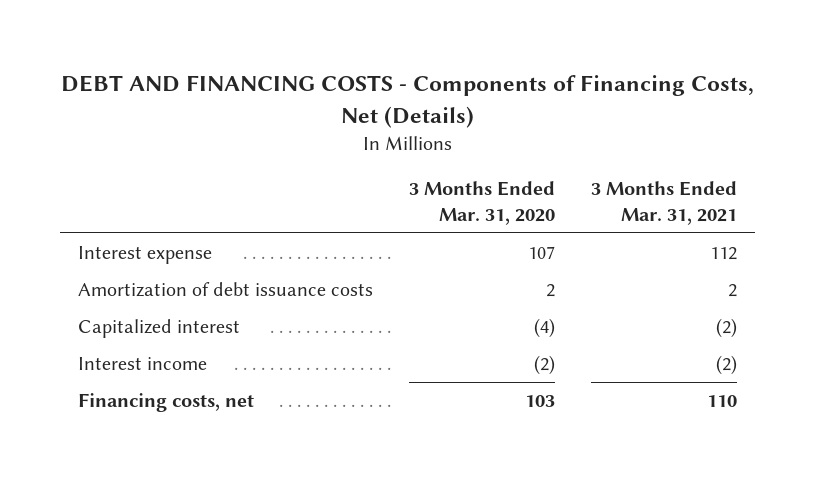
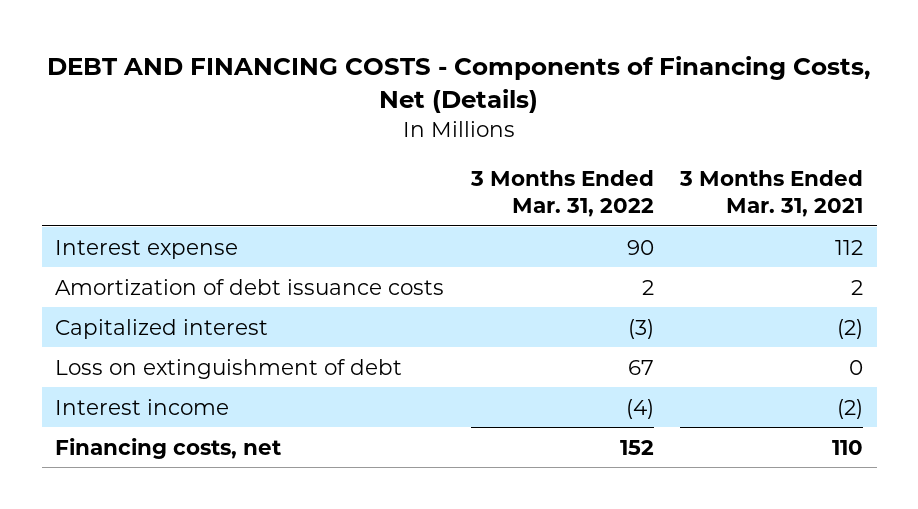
[409,180,556,225] 3 Months Ended Mar. 31, 2020 -> none
none -> [469,169,654,218] 3 Months Ended Mar. 31, 2022
none -> [54,358,402,379] Loss on extinguishment of debt

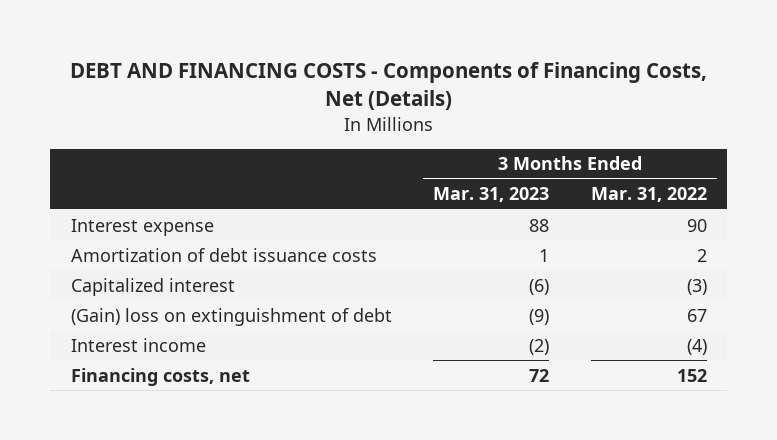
[679,169,864,218] 3 Months Ended Mar. 31, 2021 -> none
none -> [433,187,550,203] Mar. 31, 2023
[54,358,402,379] Loss on extinguishment of debt -> [70,307,392,326] (Gain) loss on extinguishment of debt

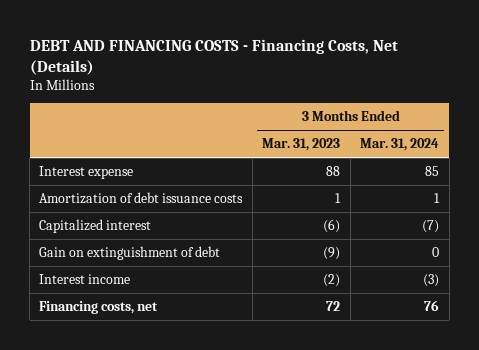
[69,62,707,111] DEBT AND FINANCING COSTS - Components of Financing Costs, Net (Details) -> [29,38,398,75] DEBT AND FINANCING COSTS - Financing Costs, Net (Details)
[590,187,707,203] Mar. 31, 2022 -> none
none -> [360,138,440,152] Mar. 31, 2024
[70,307,392,326] (Gain) loss on extinguishment of debt -> [39,246,221,261] Gain on extinguishment of debt

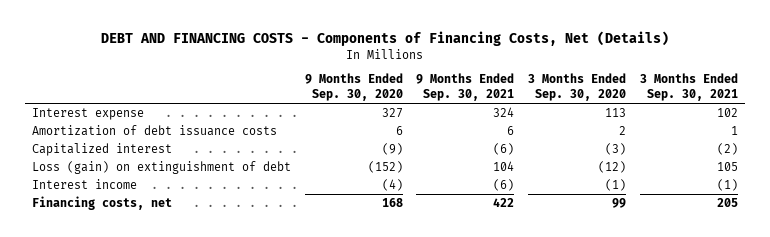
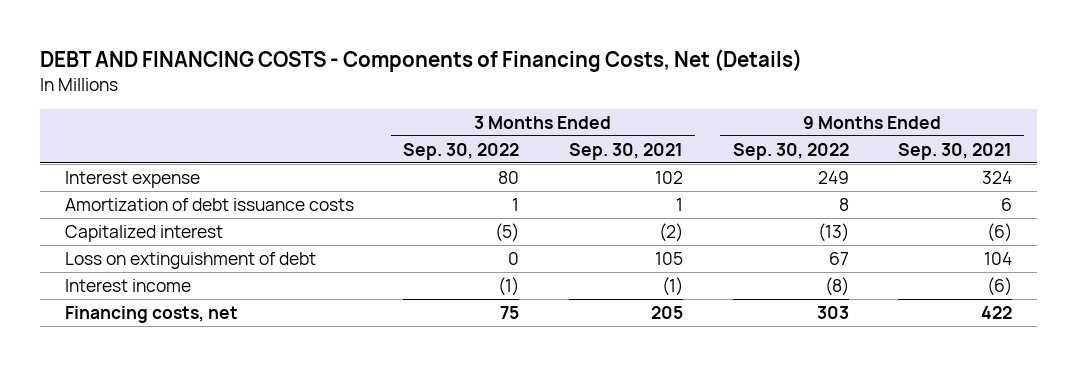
[304,73,403,102] 9 Months Ended Sep. 30, 2020 -> none
[528,73,627,102] 3 Months Ended Sep. 30, 2020 -> none
none -> [403,142,520,160] Sep. 30, 2022
none -> [732,142,849,160] Sep. 30, 2022
[31,161,291,175] Loss (gain) on extinguishment of debt -> [64,251,316,269] Loss on extinguishment of debt

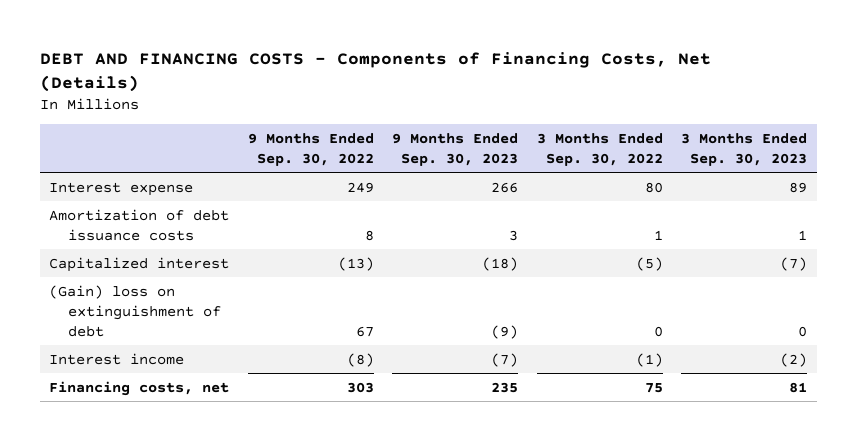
[568,142,683,160] Sep. 30, 2021 -> none
[898,142,1013,160] Sep. 30, 2021 -> none
none -> [392,132,519,166] 9 Months Ended Sep. 30, 2023
none -> [681,132,808,166] 3 Months Ended Sep. 30, 2023
[64,251,316,269] Loss on extinguishment of debt -> [49,284,222,337] (Gain) loss on extinguishment of debt

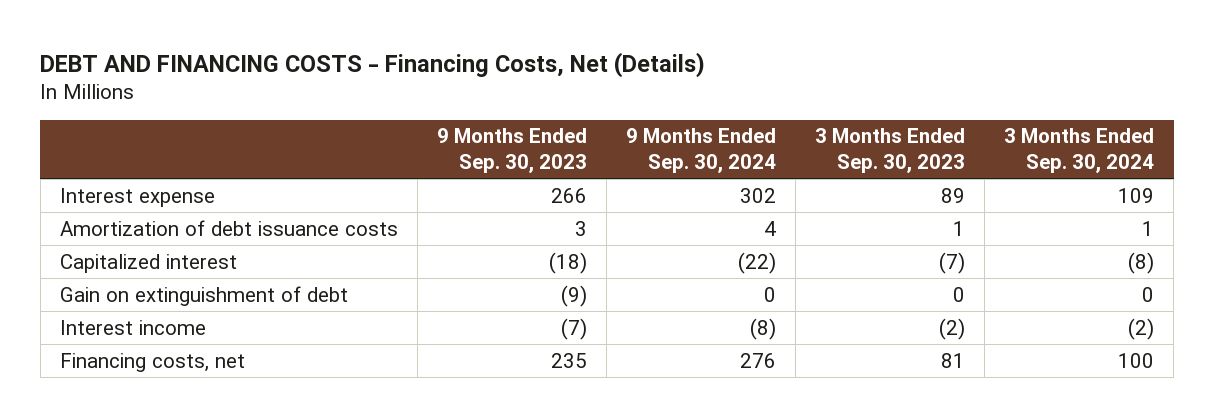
[39,51,711,92] DEBT AND FINANCING COSTS - Components of Financing Costs, Net (Details) -> [40,51,706,78] DEBT AND FINANCING COSTS - Financing Costs, Net (Details)
[247,132,374,166] 9 Months Ended Sep. 30, 2022 -> none
[536,132,663,166] 3 Months Ended Sep. 30, 2022 -> none
none -> [626,128,777,174] 9 Months Ended Sep. 30, 2024
none -> [1004,128,1155,174] 3 Months Ended Sep. 30, 2024
[49,284,222,337] (Gain) loss on extinguishment of debt -> [59,285,348,306] Gain on extinguishment of debt

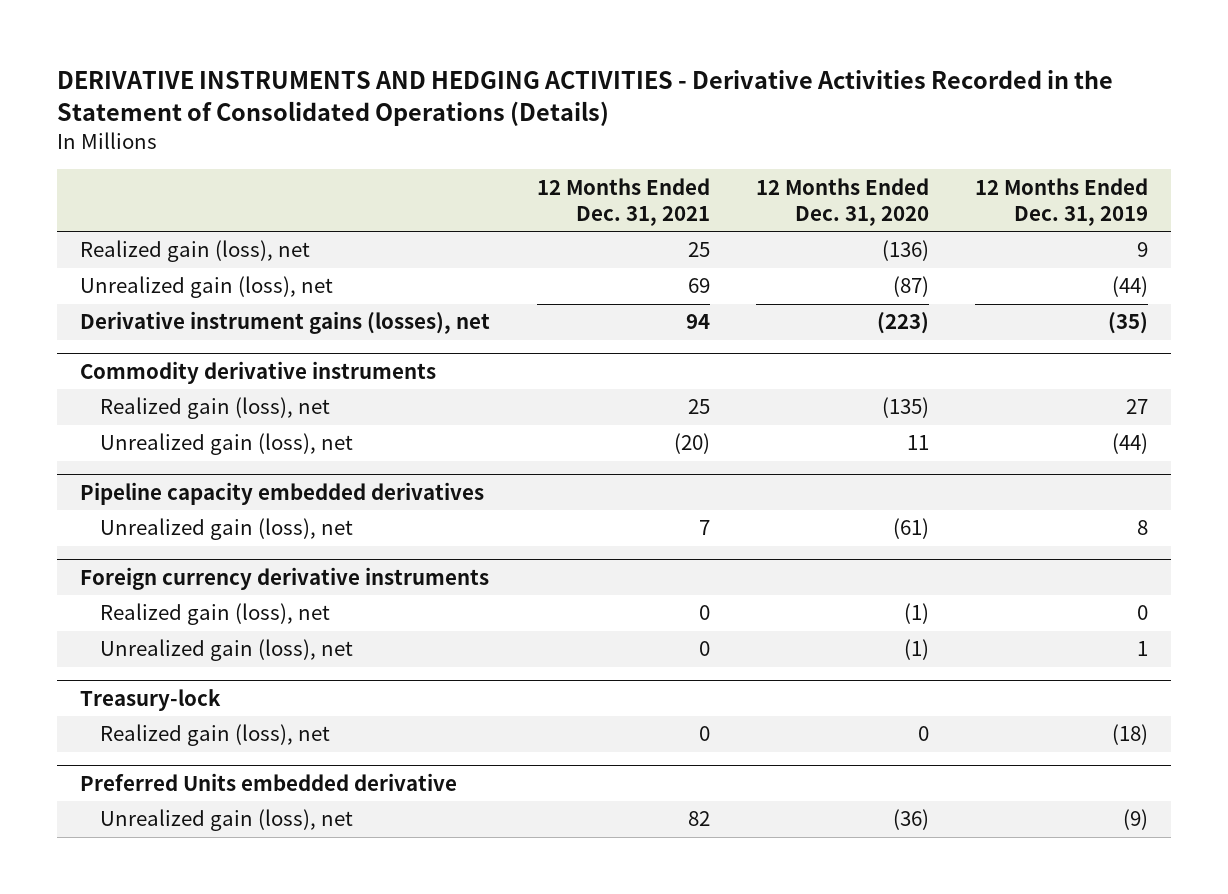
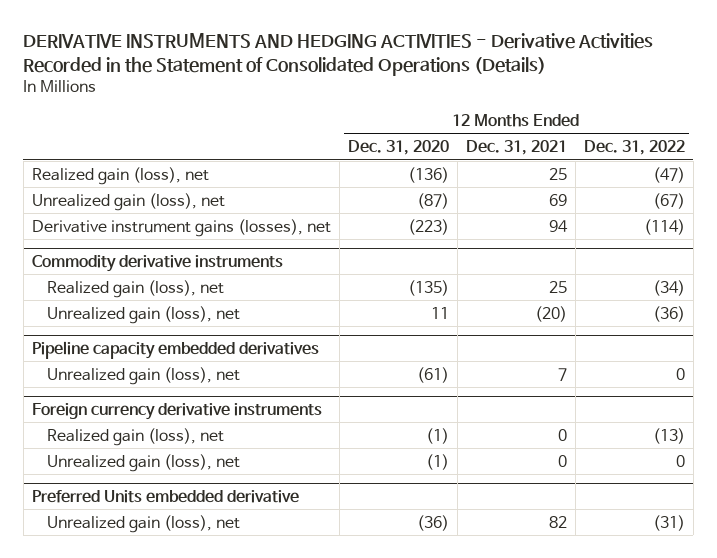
[974,177,1148,226] 12 Months Ended Dec. 31, 2019 -> none
none -> [583,140,685,156] Dec. 31, 2022
[80,688,222,711] Treasury-lock -> none
[99,724,330,747] Realized gain (loss), net -> none

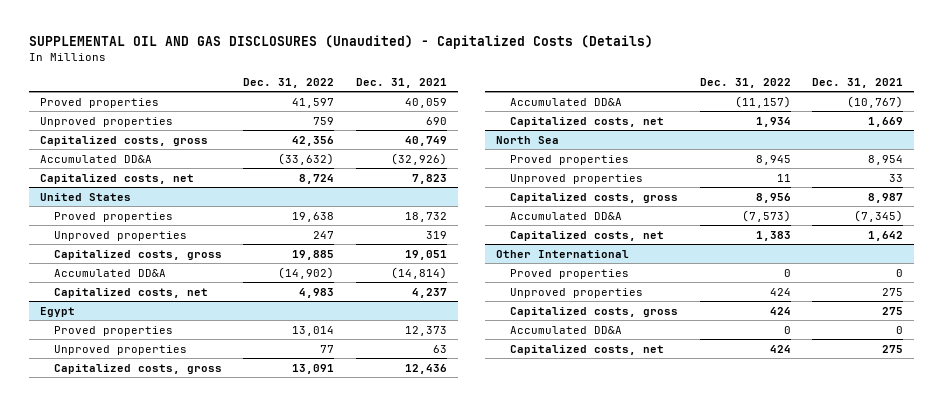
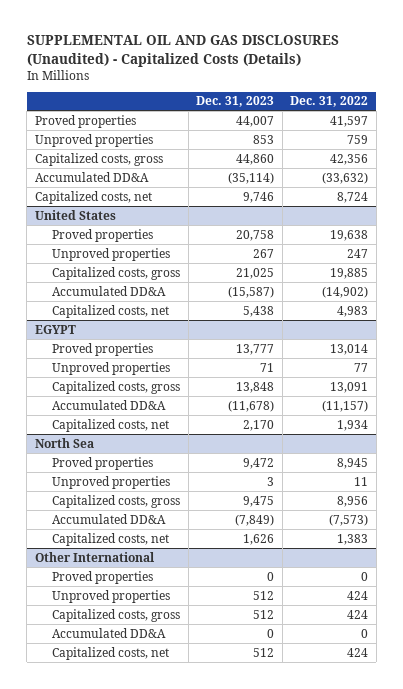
[356,77,448,88] Dec. 31, 2021 -> none
none -> [196,96,275,108] Dec. 31, 2023
[39,306,75,317] Egypt -> [34,324,76,334] EGYPT

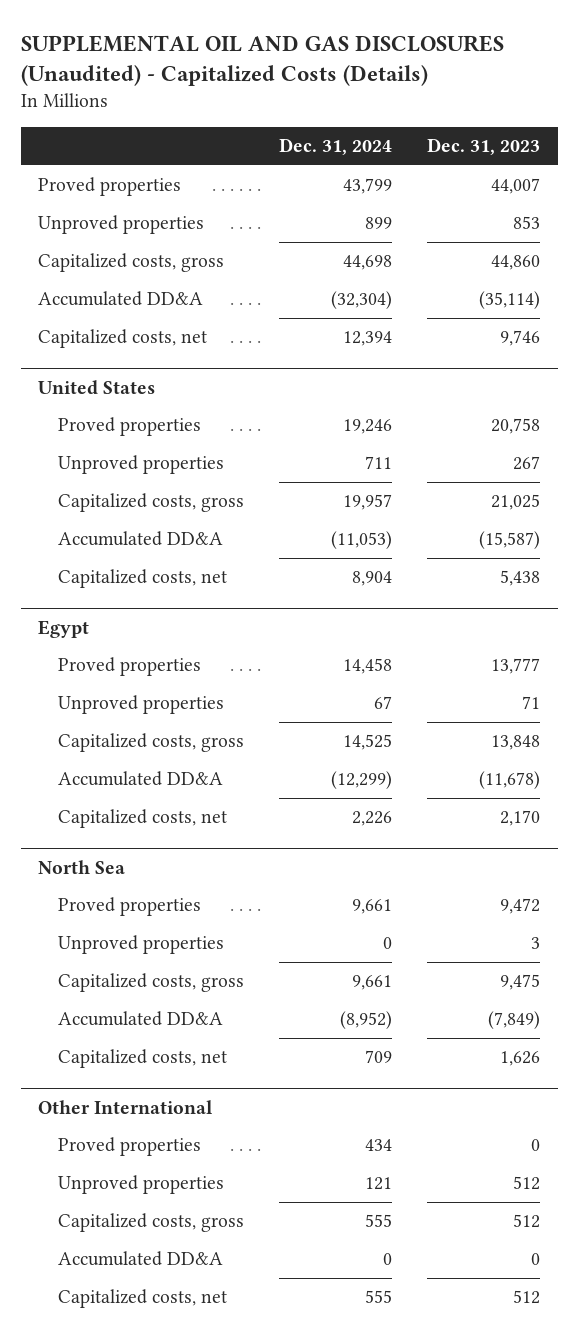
[290,96,369,108] Dec. 31, 2022 -> none
none -> [279,137,393,155] Dec. 31, 2024
[34,324,76,334] EGYPT -> [38,619,90,638] Egypt

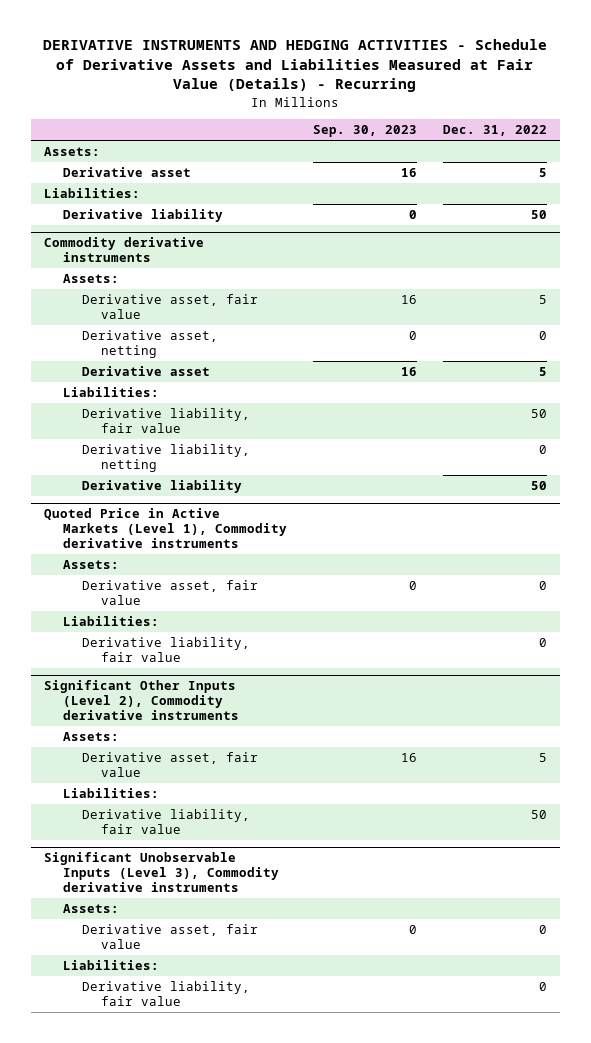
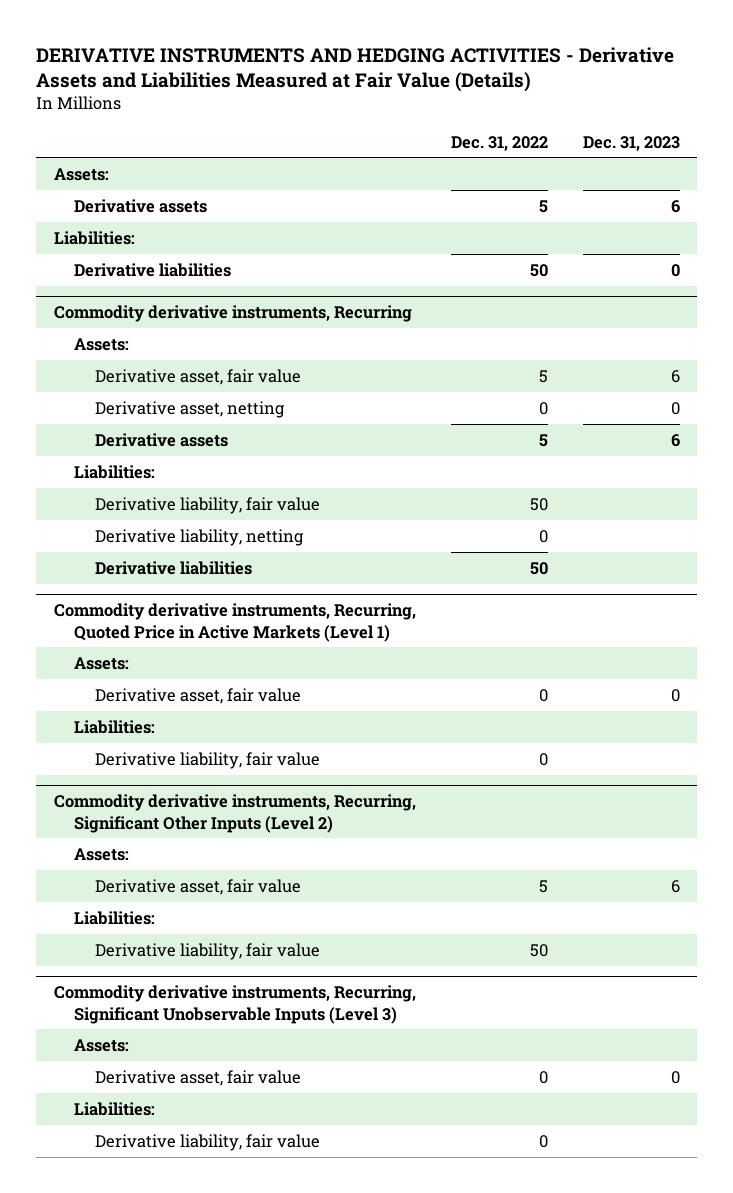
[43,39,548,93] DERIVATIVE INSTRUMENTS AND HEDGING ACTIVITIES - Schedule of Derivative Assets and Liabilities Measured at Fair Value (Details) - Recurring -> [36,46,675,93] DERIVATIVE INSTRUMENTS AND HEDGING ACTIVITIES - Derivative Assets and Liabilities Measured at Fair Value (Details)
[312,125,417,138] Sep. 30, 2023 -> none
none -> [582,135,680,151] Dec. 31, 2023
[62,167,191,178] Derivative asset -> [74,198,208,213] Derivative assets
[62,209,223,223] Derivative liability -> [74,262,232,277] Derivative liabilities
[43,237,204,263] Commodity derivative instruments -> [53,305,412,323] Commodity derivative instruments, Recurring
[81,366,210,377] Derivative asset -> [95,432,229,447] Derivative assets
[81,480,242,494] Derivative liability -> [95,560,253,575] Derivative liabilities
[43,508,287,548] Quoted Price in Active Markets (Level 1), Commodity derivative instruments -> [53,603,416,642] Commodity derivative instruments, Recurring, Quoted Price in Active Markets (Level 1)
[43,680,239,720] Significant Other Inputs (Level 2), Commodity derivative instruments -> [53,794,416,833] Commodity derivative instruments, Recurring, Significant Other Inputs (Level 2)
[43,852,279,892] Significant Unobservable Inputs (Level 3), Commodity derivative instruments -> [53,985,416,1024] Commodity derivative instruments, Recurring, Significant Unobservable Inputs (Level 3)

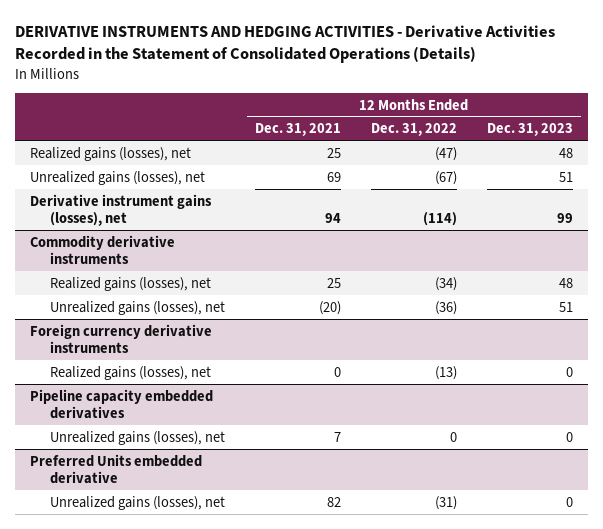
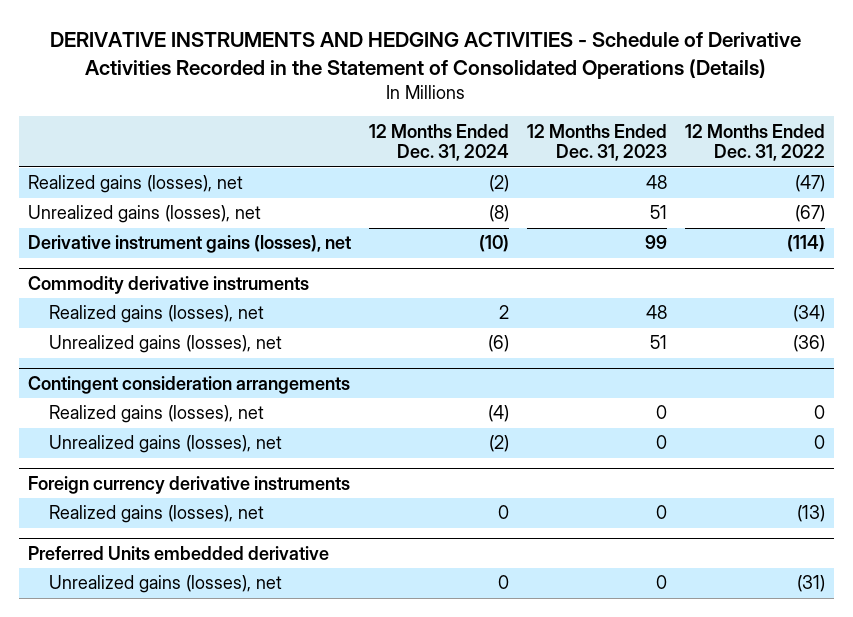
[14,25,555,64] DERIVATIVE INSTRUMENTS AND HEDGING ACTIVITIES - Derivative Activities Recorded in the Statement of Consolidated Operations (Details) -> [50,31,802,79] DERIVATIVE INSTRUMENTS AND HEDGING ACTIVITIES - Schedule of Derivative Activities Recorded in the Statement of Consolidated Operations (Details)
[254,123,341,137] Dec. 31, 2021 -> none
none -> [369,123,510,162] 12 Months Ended Dec. 31, 2024
none -> [28,375,351,394] Contingent consideration arrangements
none -> [48,405,264,424] Realized gains (losses), net
none -> [48,435,282,454] Unrealized gains (losses), net
[29,388,213,420] Pipeline capacity embedded derivatives -> none
[49,430,225,445] Unrealized gains (losses), net -> none

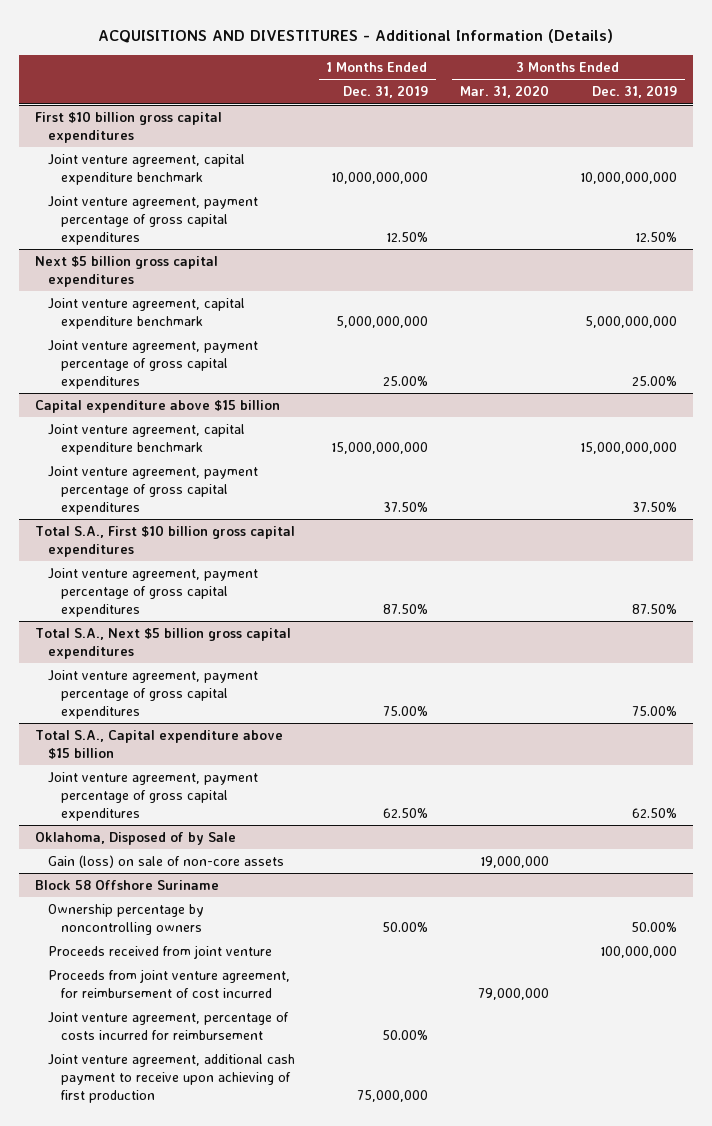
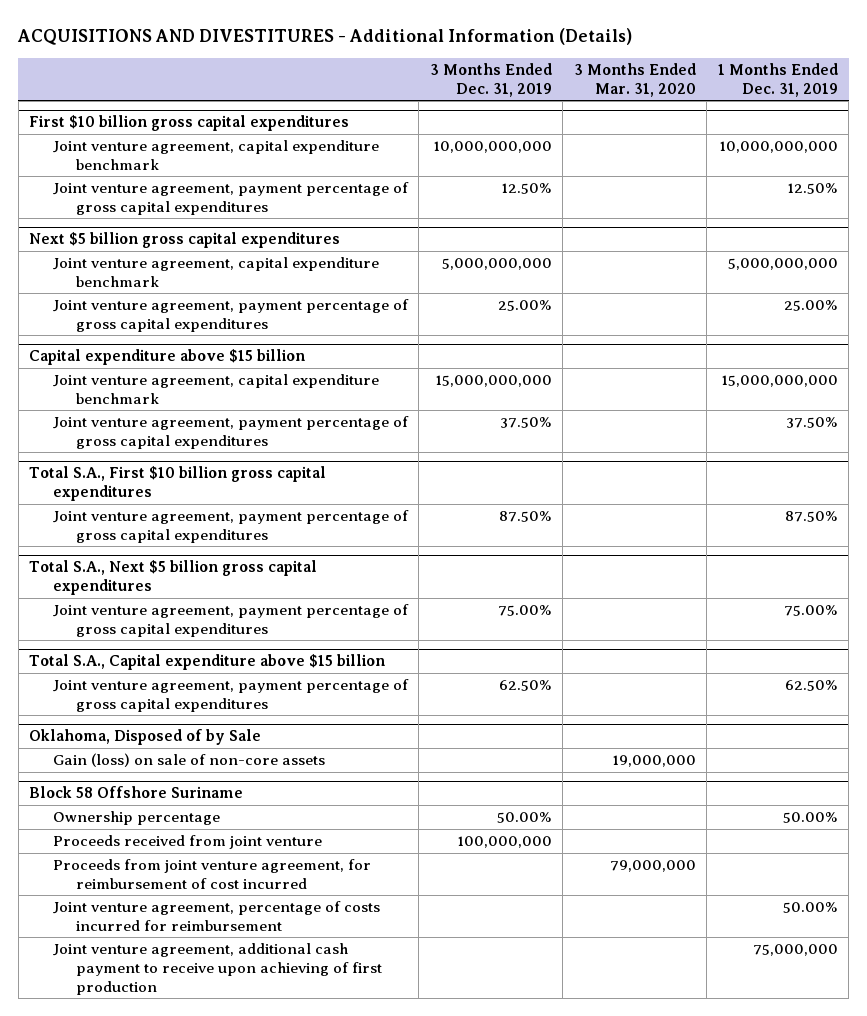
[47,903,204,935] Ownership percentage by noncontrolling owners -> [52,811,220,826] Ownership percentage

